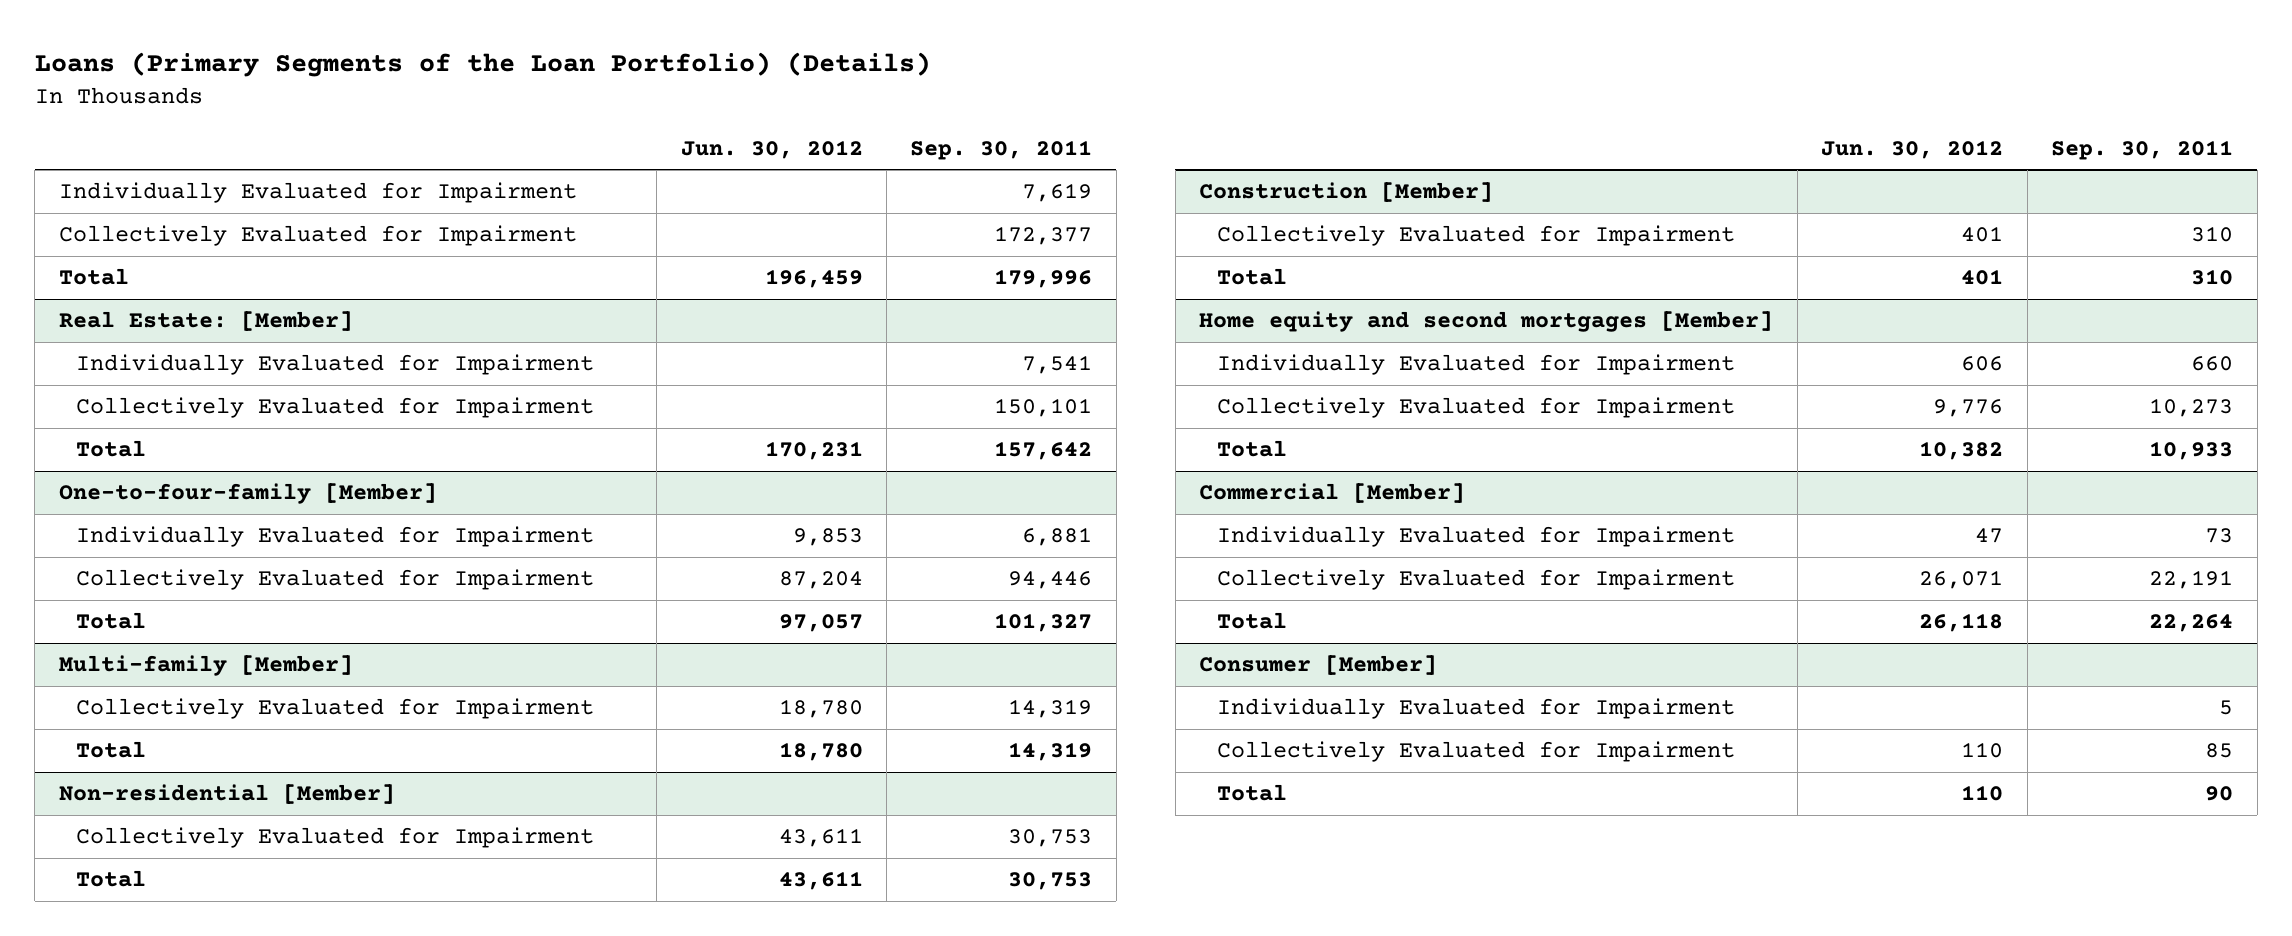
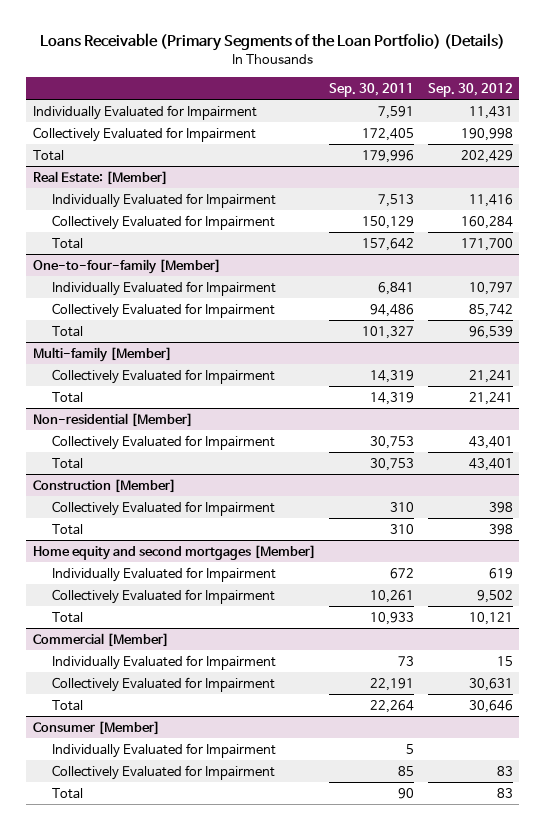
[34,52,931,78] Loans (Primary Segments of the Loan Portfolio) (Details) -> [39,33,505,52] Loans Receivable (Primary Segments of the Loan Portfolio) (Details)
[680,139,863,159] Jun. 30, 2012 -> none
none -> [427,83,513,98] Sep. 30, 2012
[1022,183,1093,203] 7,619 -> [378,105,415,119] 7,591
[994,226,1093,246] 172,377 -> [362,127,415,141] 172,405
[1022,355,1093,375] 7,541 -> [378,193,415,207] 7,513
[994,398,1093,418] 150,101 -> [362,215,415,229] 150,129
[1022,527,1093,547] 6,881 -> [378,281,415,295] 6,841
[1008,571,1093,590] 94,446 -> [370,303,415,317] 94,486
[2191,356,2234,372] 660 -> [390,567,415,579] 672
[2149,398,2234,418] 10,273 -> [370,589,415,603] 10,261

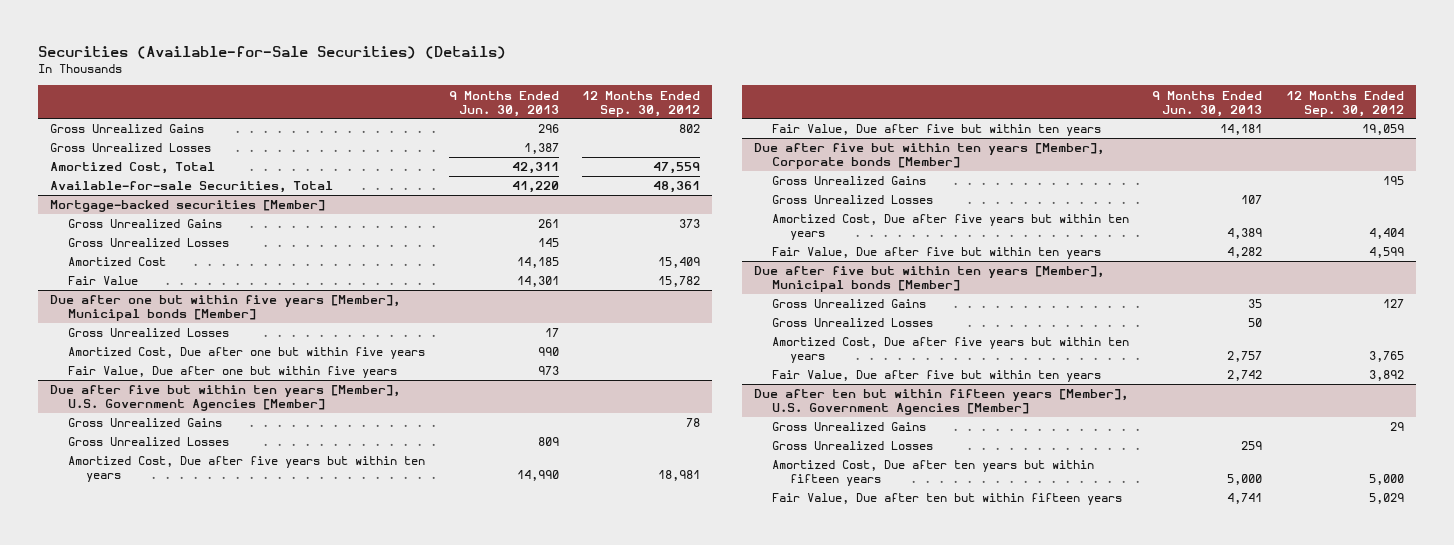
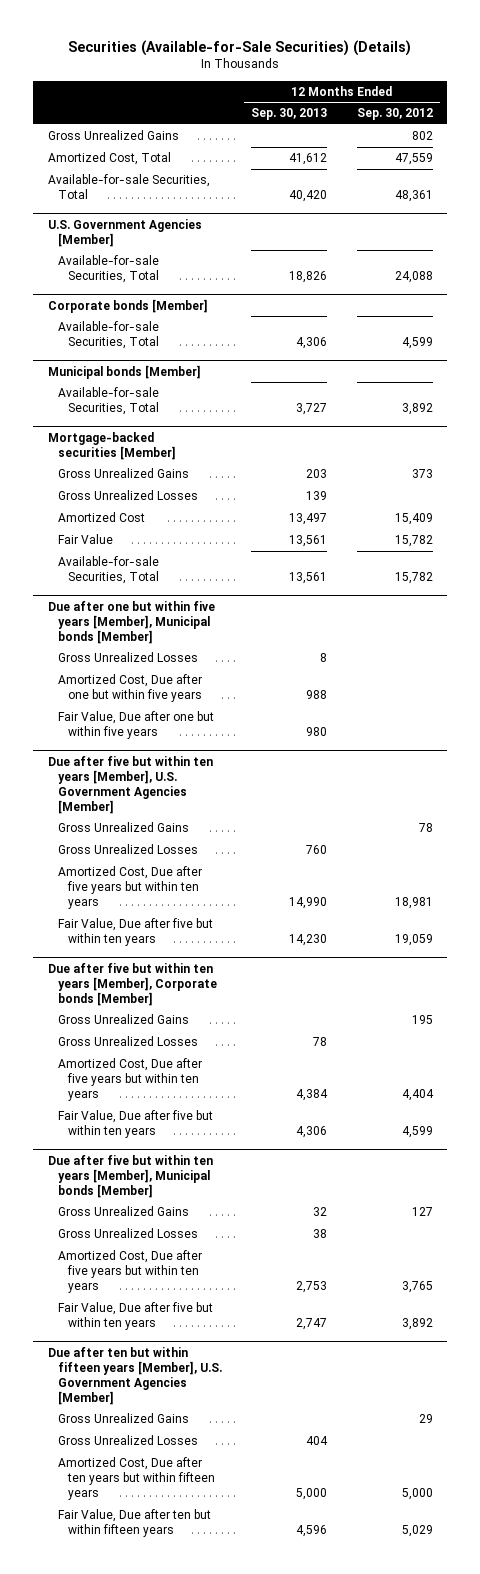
[448,90,559,117] 9 Months Ended Jun. 30, 2013 -> none
none -> [251,108,328,121] Sep. 30, 2013
[50,143,212,153] Gross Unrealized Losses -> none
none -> [47,218,202,247] U.S. Government Agencies [Member]
none -> [57,255,159,284] Available-for-sale Securities, Total
none -> [47,298,208,313] Corporate bonds [Member]
none -> [57,321,159,350] Available-for-sale Securities, Total
none -> [47,364,201,379] Municipal bonds [Member]
none -> [57,387,159,416] Available-for-sale Securities, Total
none -> [57,556,159,585] Available-for-sale Securities, Total

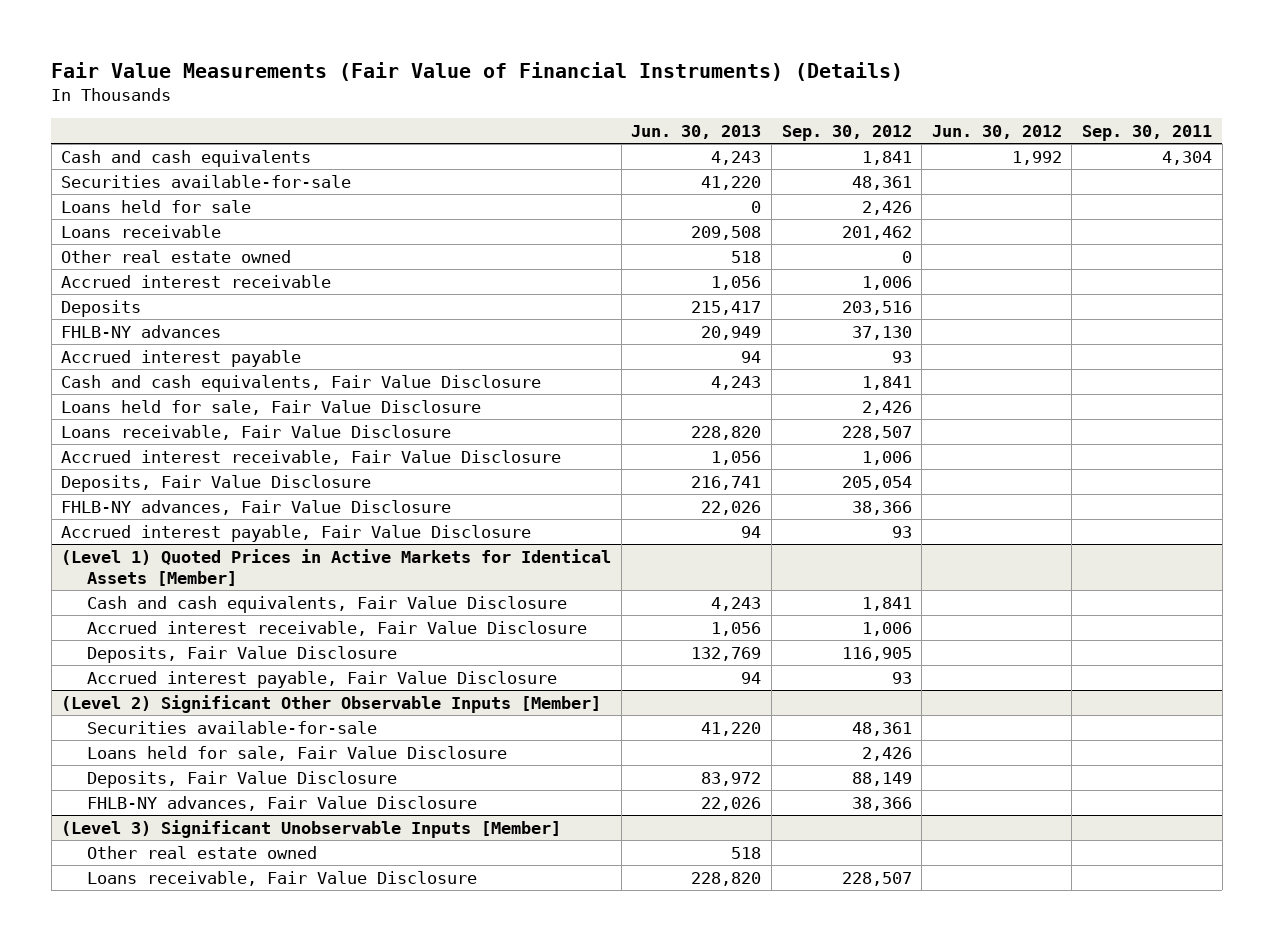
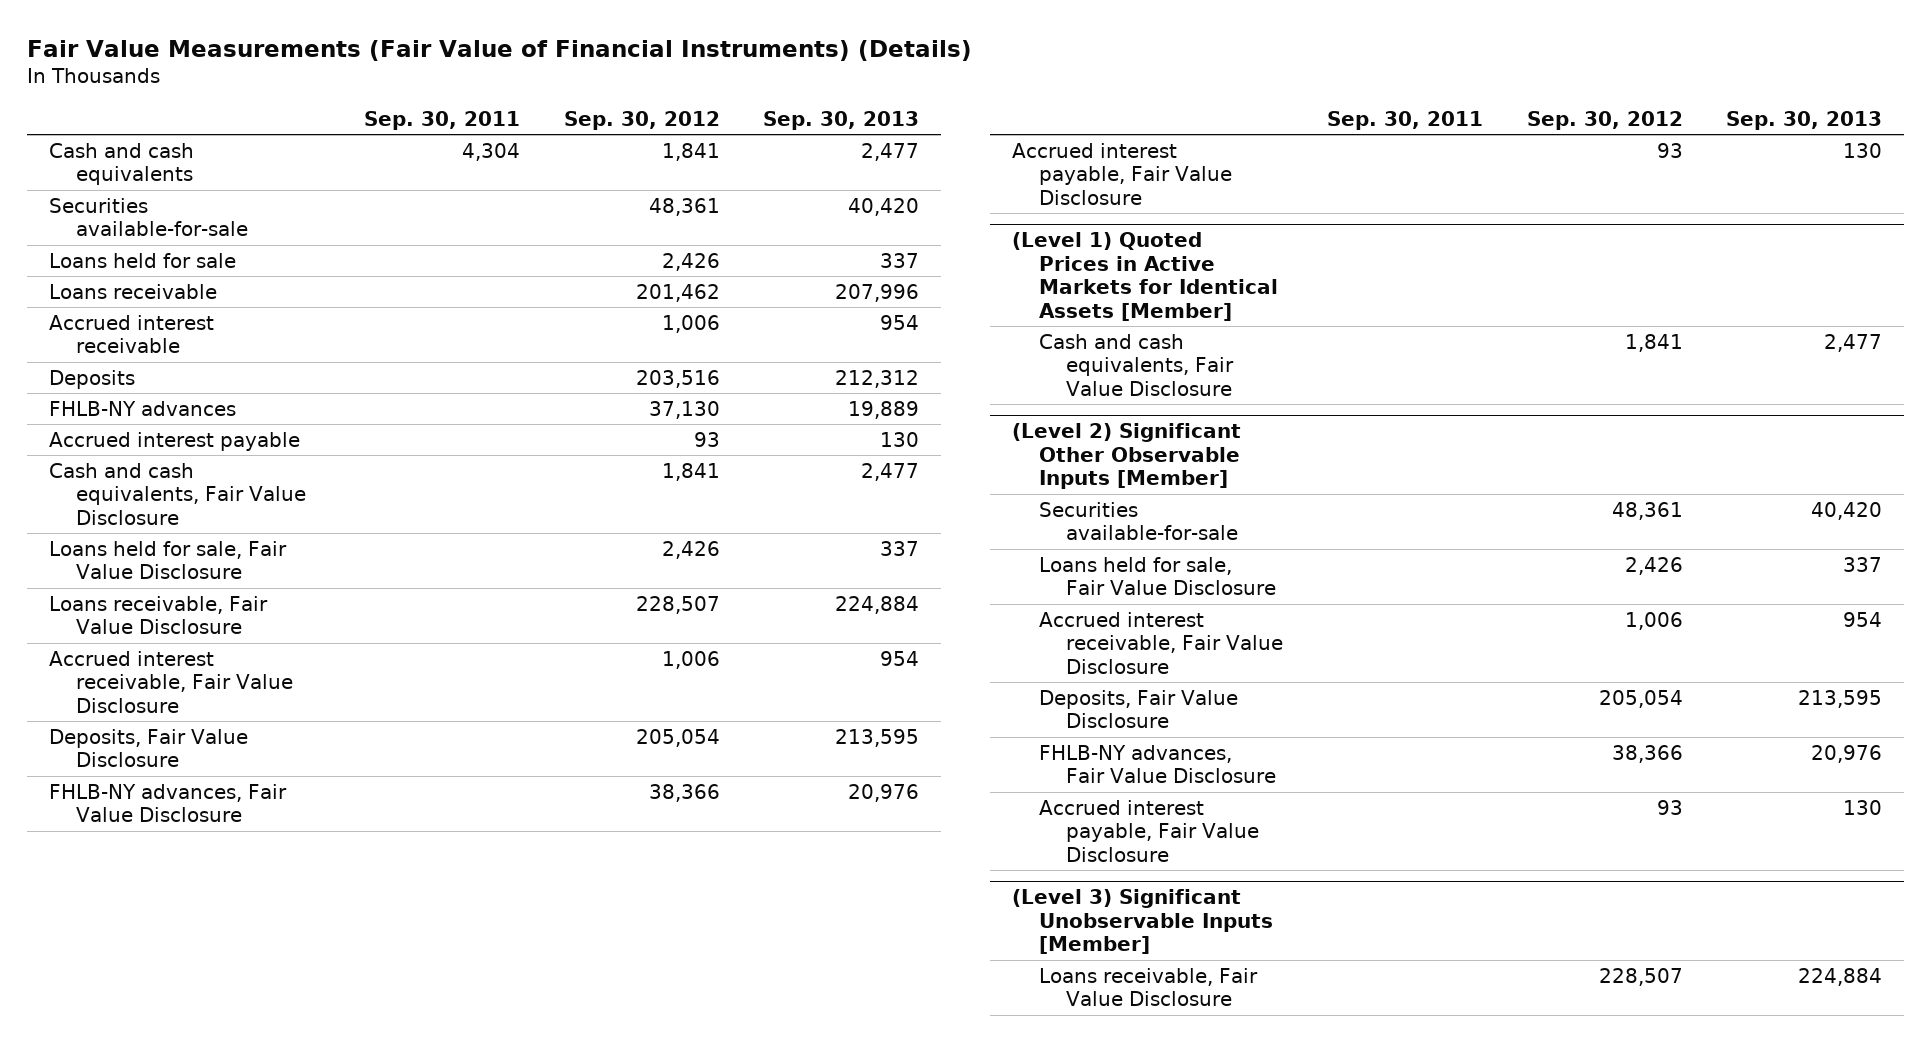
[631,124,762,139] Jun. 30, 2013 -> none
[931,124,1062,139] Jun. 30, 2012 -> none
none -> [763,110,920,130] Sep. 30, 2013
[61,249,292,263] Other real estate owned -> none
[87,620,588,636] Accrued interest receivable, Fair Value Disclosure -> none
[87,645,398,663] Deposits, Fair Value Disclosure -> none
[87,670,558,688] Accrued interest payable, Fair Value Disclosure -> none
none -> [1039,611,1284,674] Accrued interest receivable, Fair Value Disclosure
[851,771,912,786] 88,149 -> [1598,689,1683,708] 205,054
none -> [1039,799,1260,862] Accrued interest payable, Fair Value Disclosure
[87,845,318,859] Other real estate owned -> none

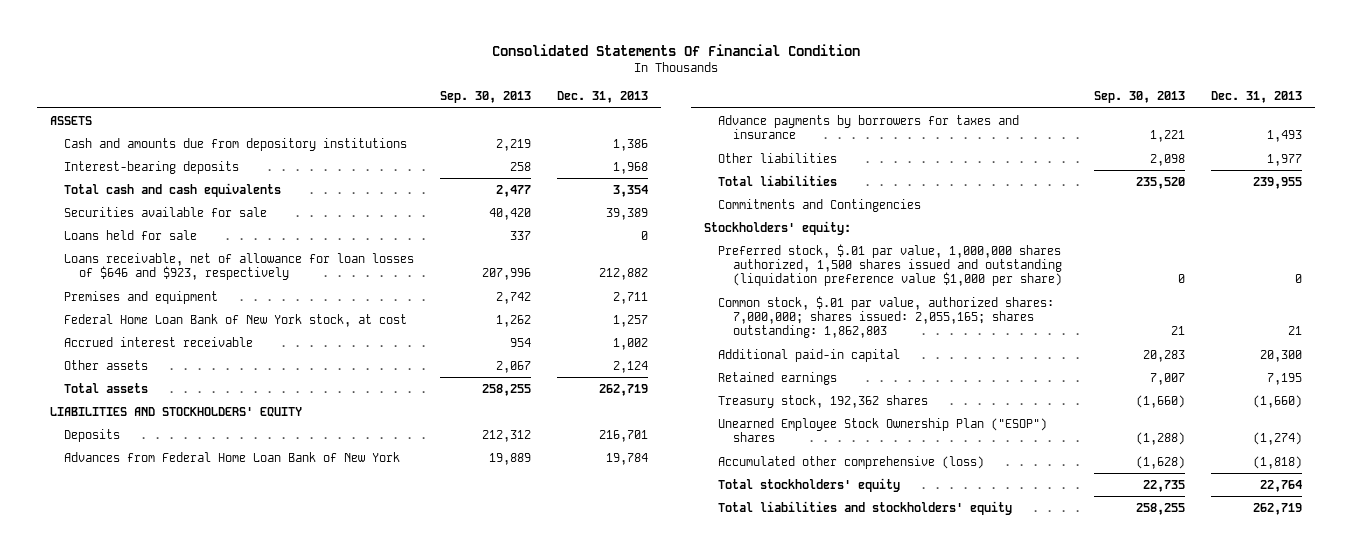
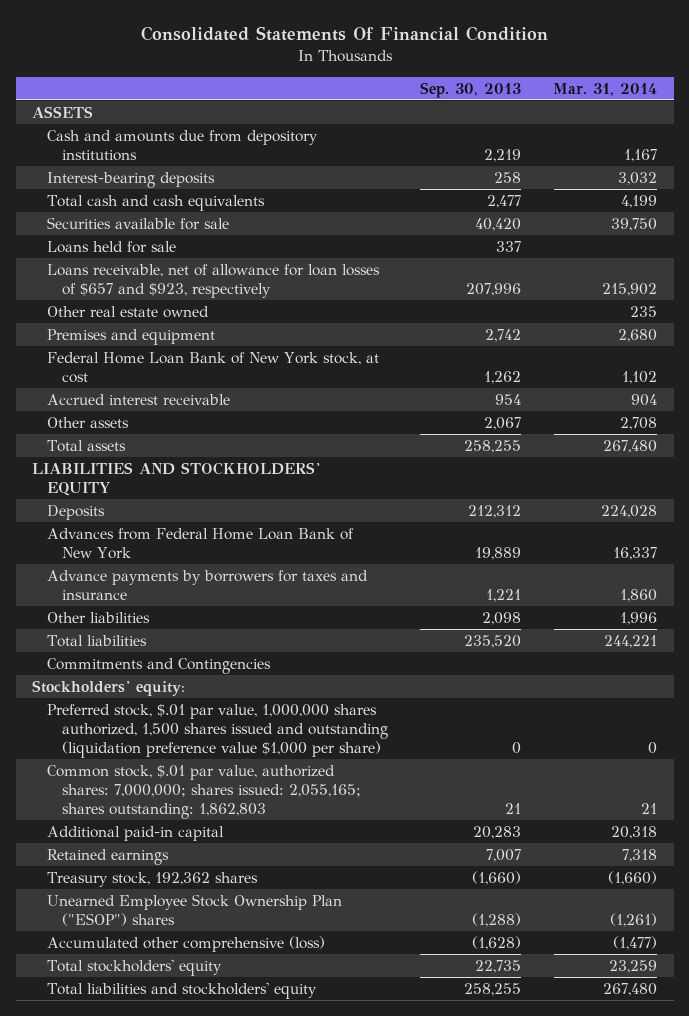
[556,91,648,104] Dec. 31, 2013 -> none
none -> [553,82,658,96] Mar. 31, 2014
[64,252,415,281] Loans receivable, net of allowance for loan losses of $646 and $923, respectively -> [46,263,380,299] Loans receivable, net of allowance for loan losses of $657 and $923, respectively
none -> [46,305,209,318] Other real estate owned

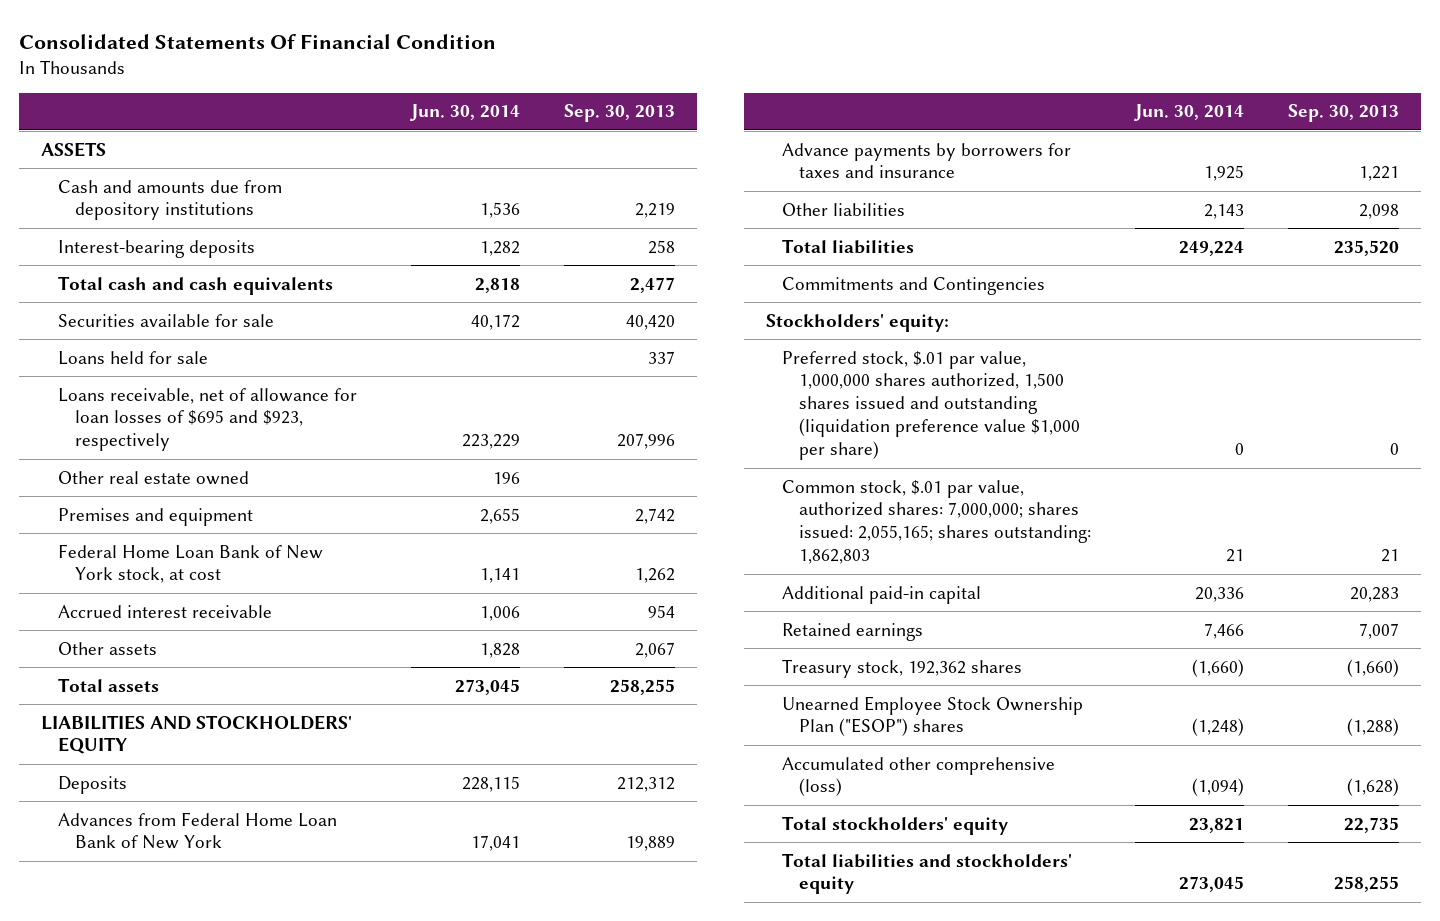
[553,82,658,96] Mar. 31, 2014 -> none
none -> [409,104,520,122] Jun. 30, 2014
[46,263,380,299] Loans receivable, net of allowance for loan losses of $657 and $923, respectively -> [58,387,358,452] Loans receivable, net of allowance for loan losses of $695 and $923, respectively

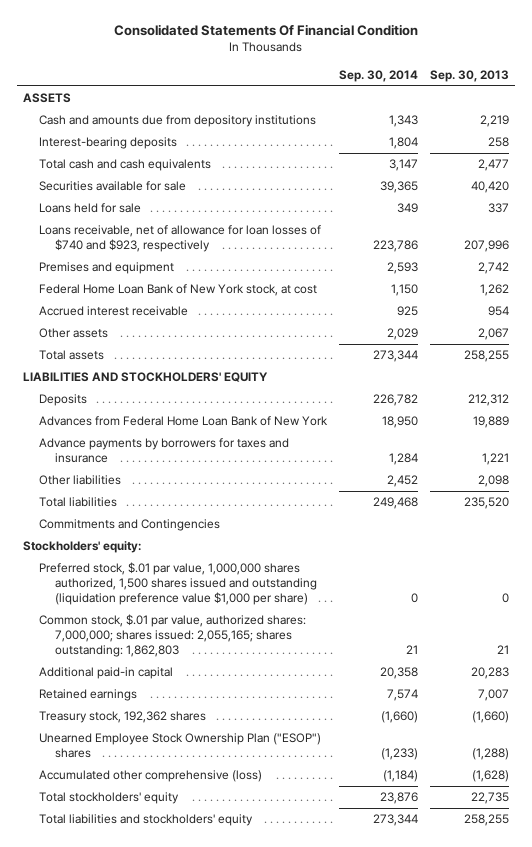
[409,104,520,122] Jun. 30, 2014 -> none
none -> [338,69,418,82] Sep. 30, 2014
[58,470,250,485] Other real estate owned -> none
[58,387,358,452] Loans receivable, net of allowance for loan losses of $695 and $923, respectively -> [38,225,321,253] Loans receivable, net of allowance for loan losses of $740 and $923, respectively

